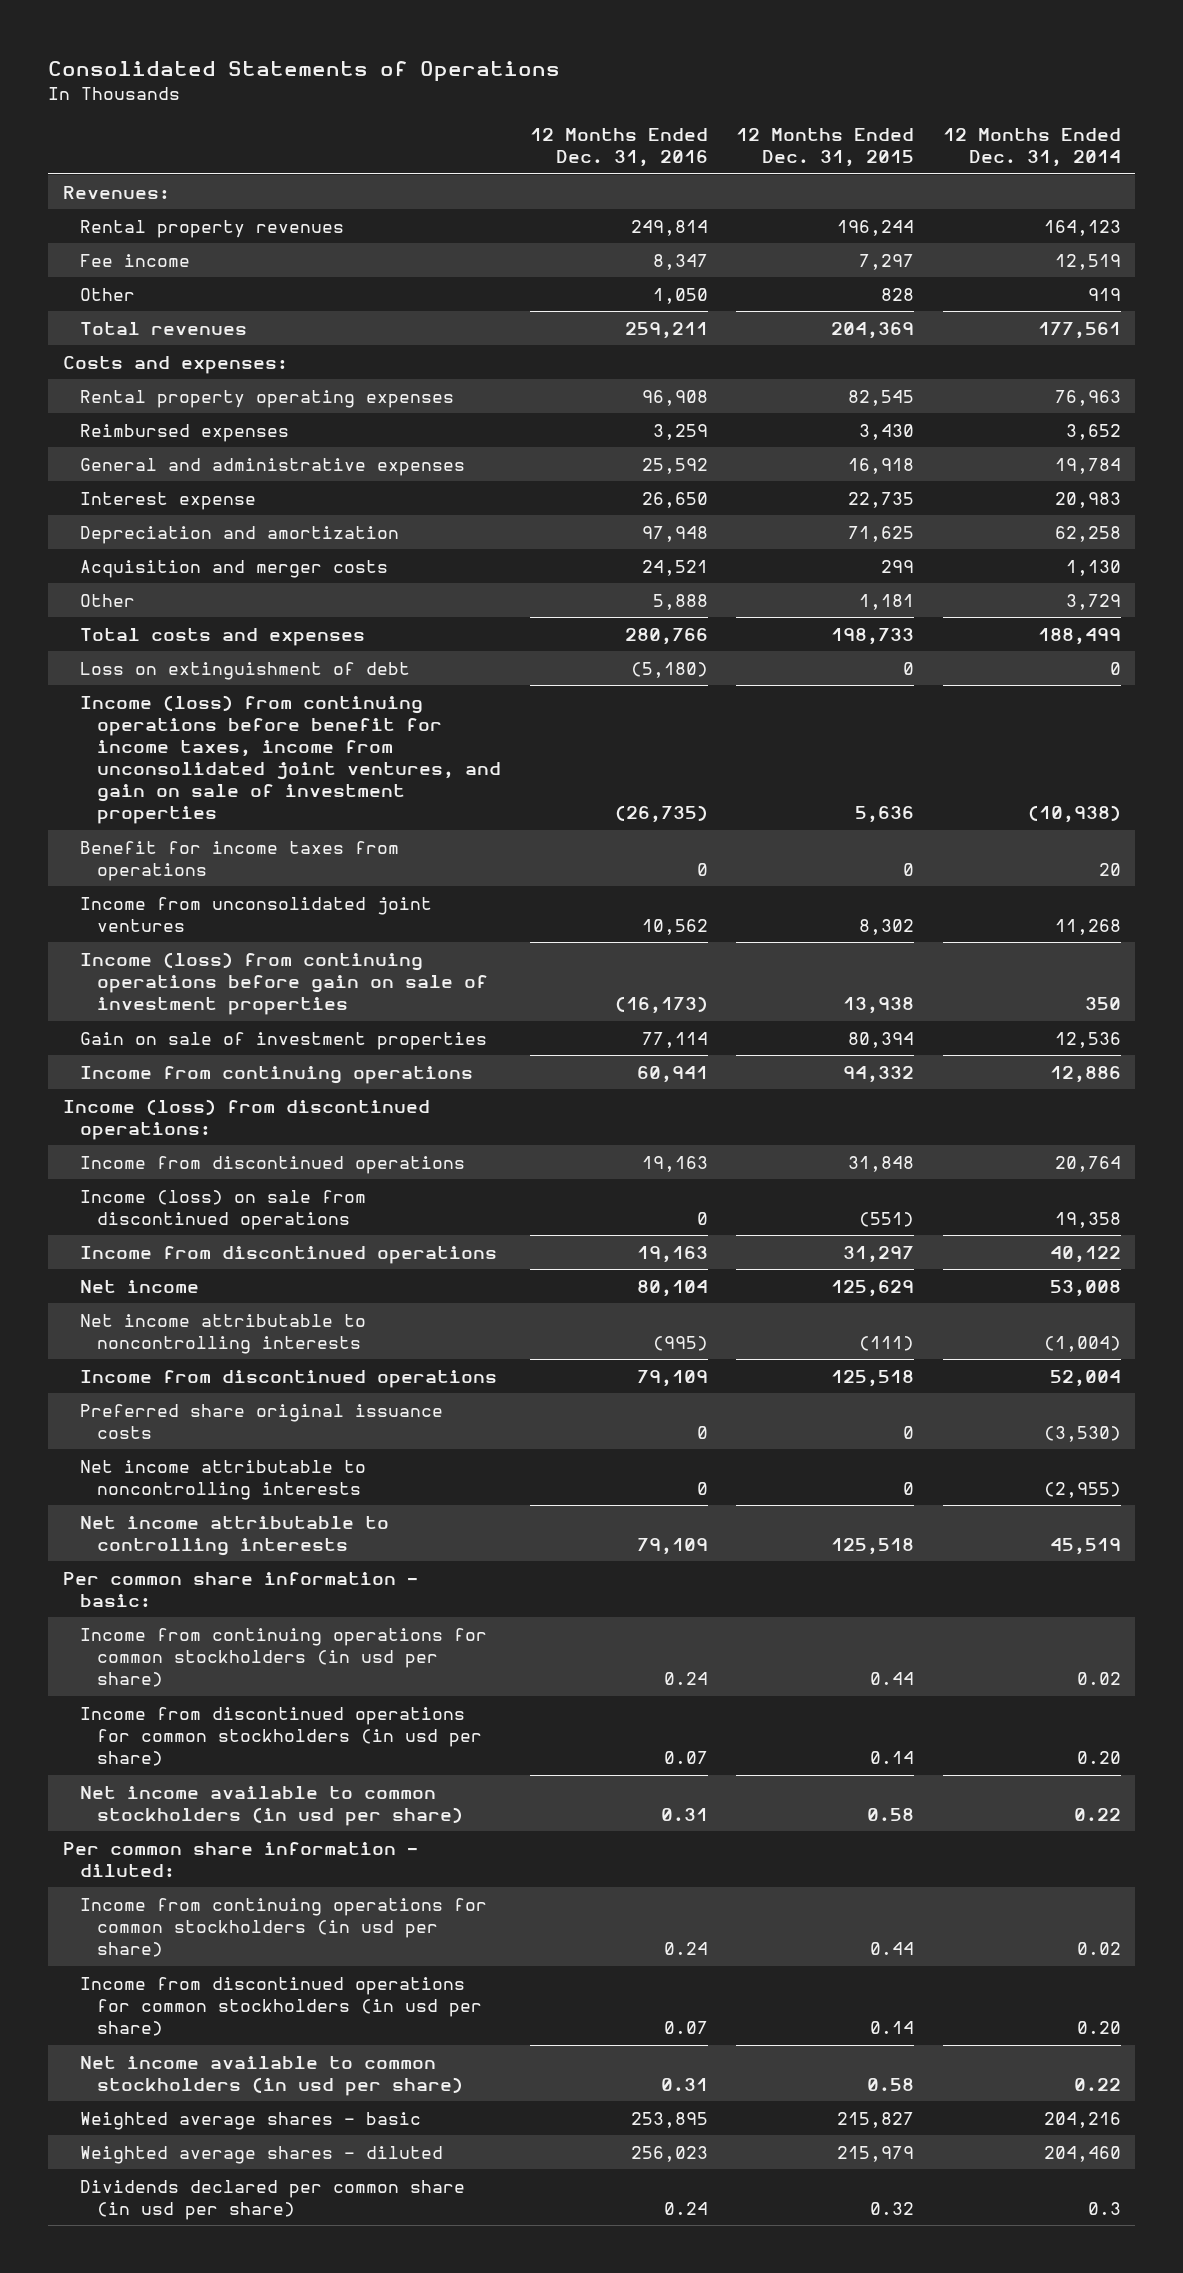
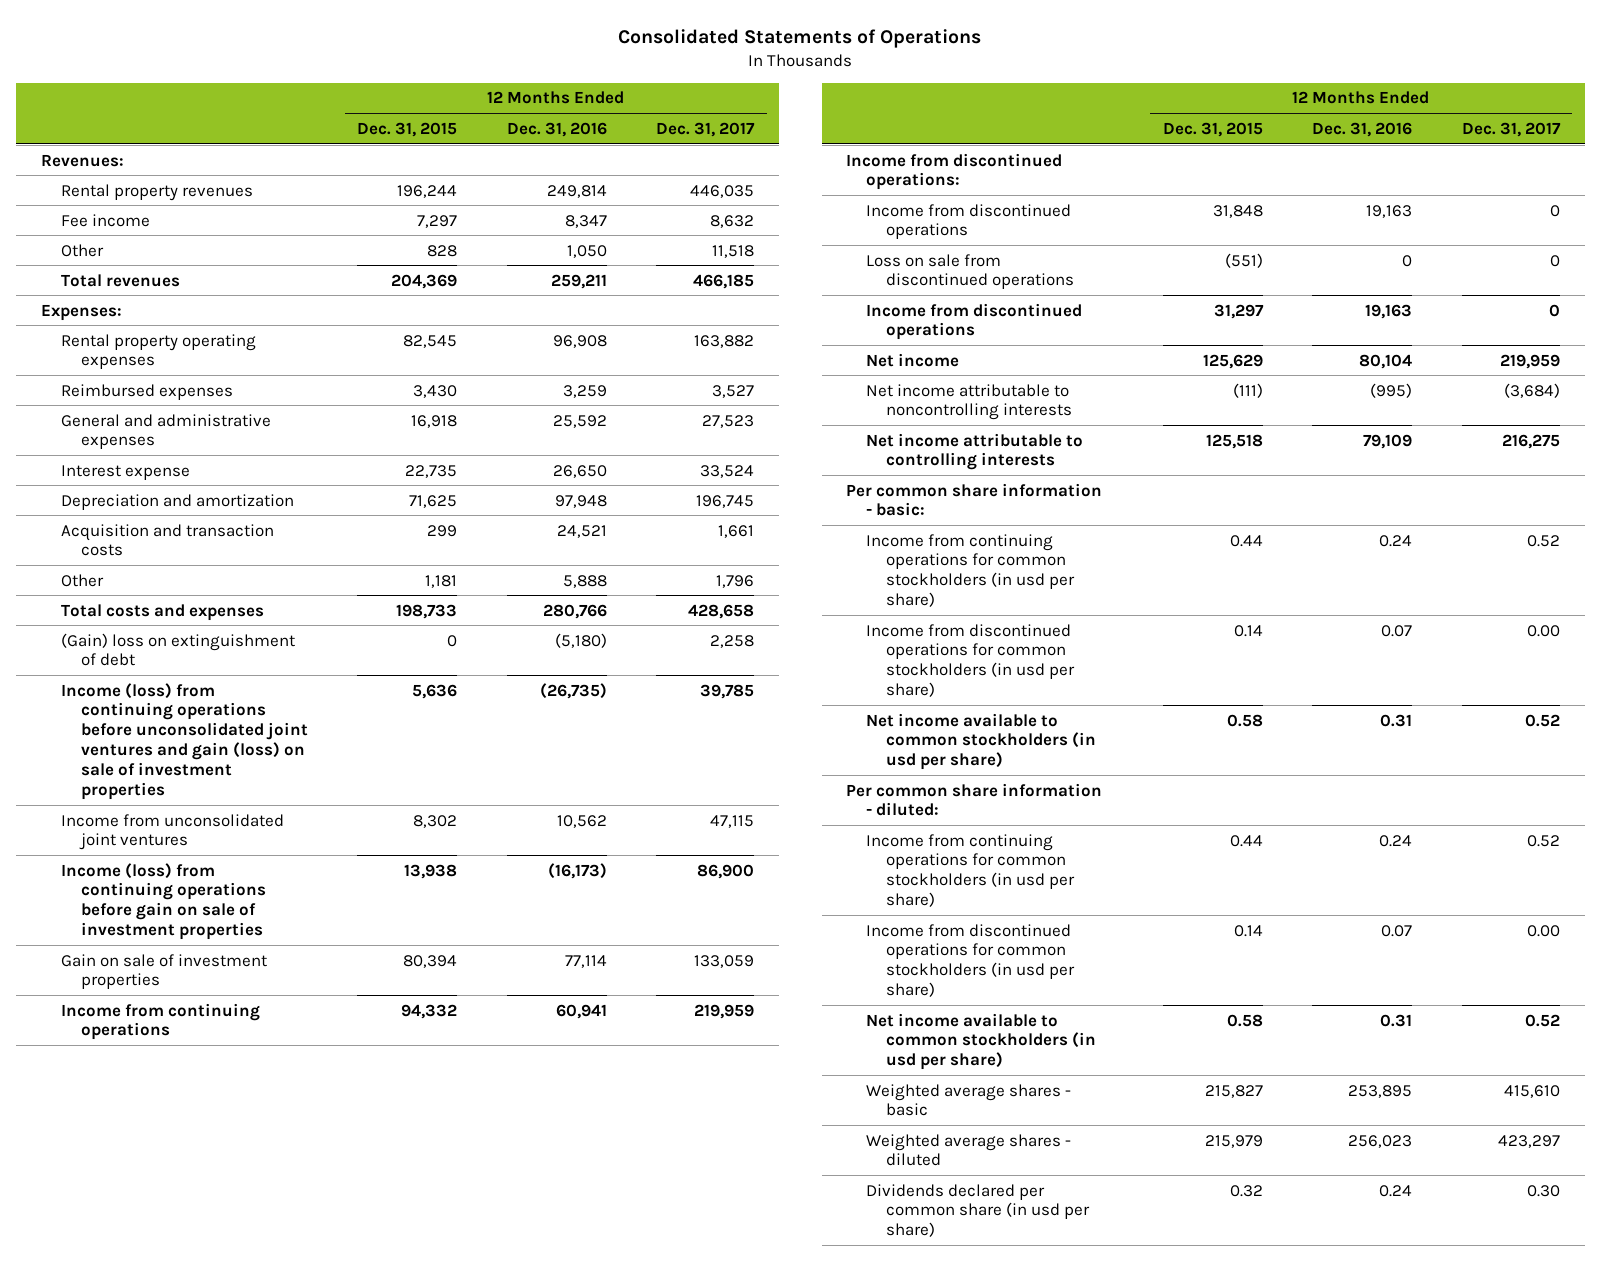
[942,128,1121,168] 12 Months Ended Dec. 31, 2014 -> none
none -> [656,121,756,137] Dec. 31, 2017
[62,355,288,374] Costs and expenses: -> [40,303,122,321] Expenses:
[79,559,388,578] Acquisition and merger costs -> [60,523,274,557] Acquisition and transaction costs
[79,840,399,881] Benefit for income taxes from operations -> none
[79,661,410,680] Loss on extinguishment of debt -> [60,632,295,667] (Gain) loss on extinguishment of debt
[79,694,502,825] Income (loss) from continuing operations before benefit for income taxes, income from unconsolidated joint ventures, and gain on sale of investment properties -> [60,682,308,800] Income (loss) from continuing operations before unconsolidated joint ventures and gain (loss) on sale of investment properties
[62,1098,430,1140] Income (loss) from discontinued operations: -> [846,152,1063,191] Income from discontinued operations:
[79,1189,366,1230] Income (loss) on sale from discontinued operations -> [866,253,1075,290] Loss on sale from discontinued operations
[79,1369,497,1388] Income from discontinued operations -> none
[79,1403,443,1439] Preferred share original issuance costs -> none
[79,1459,366,1500] Net income attributable to noncontrolling interests -> none

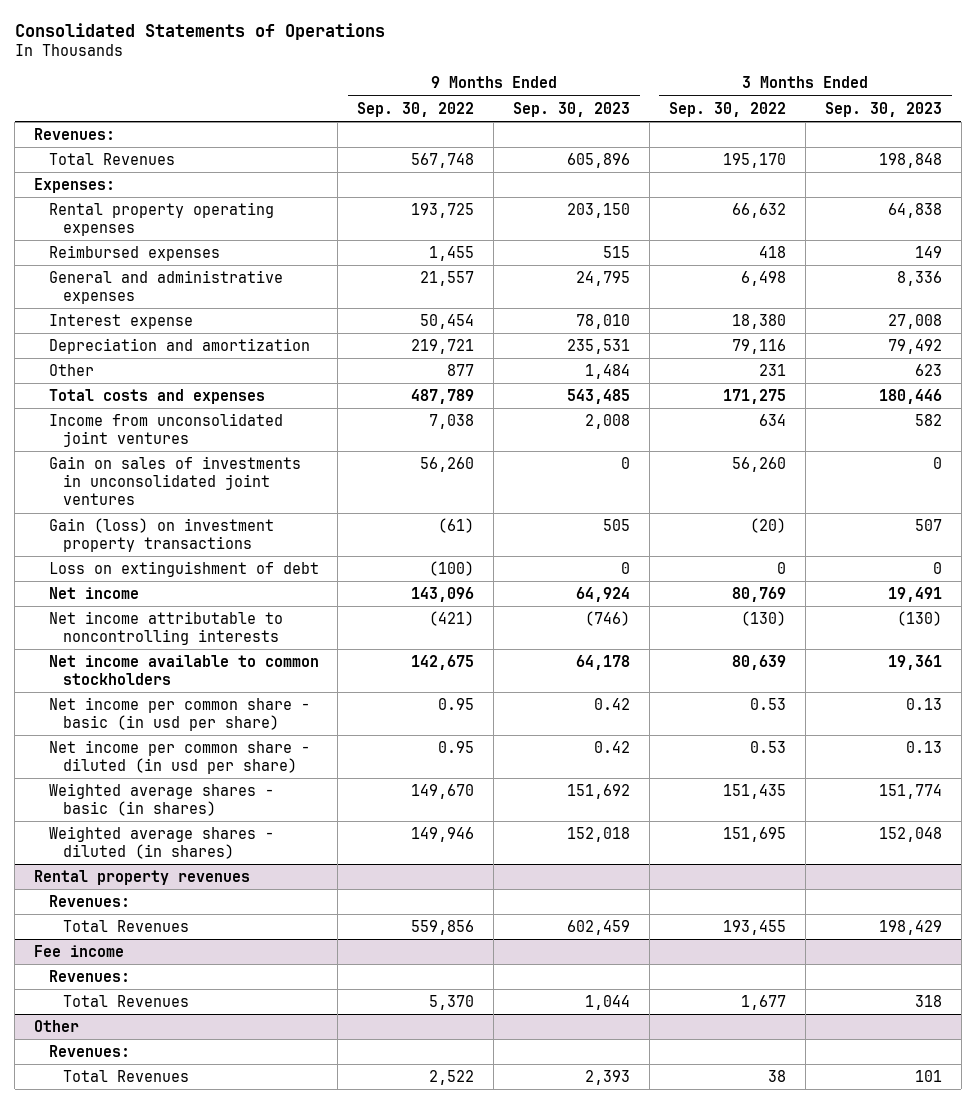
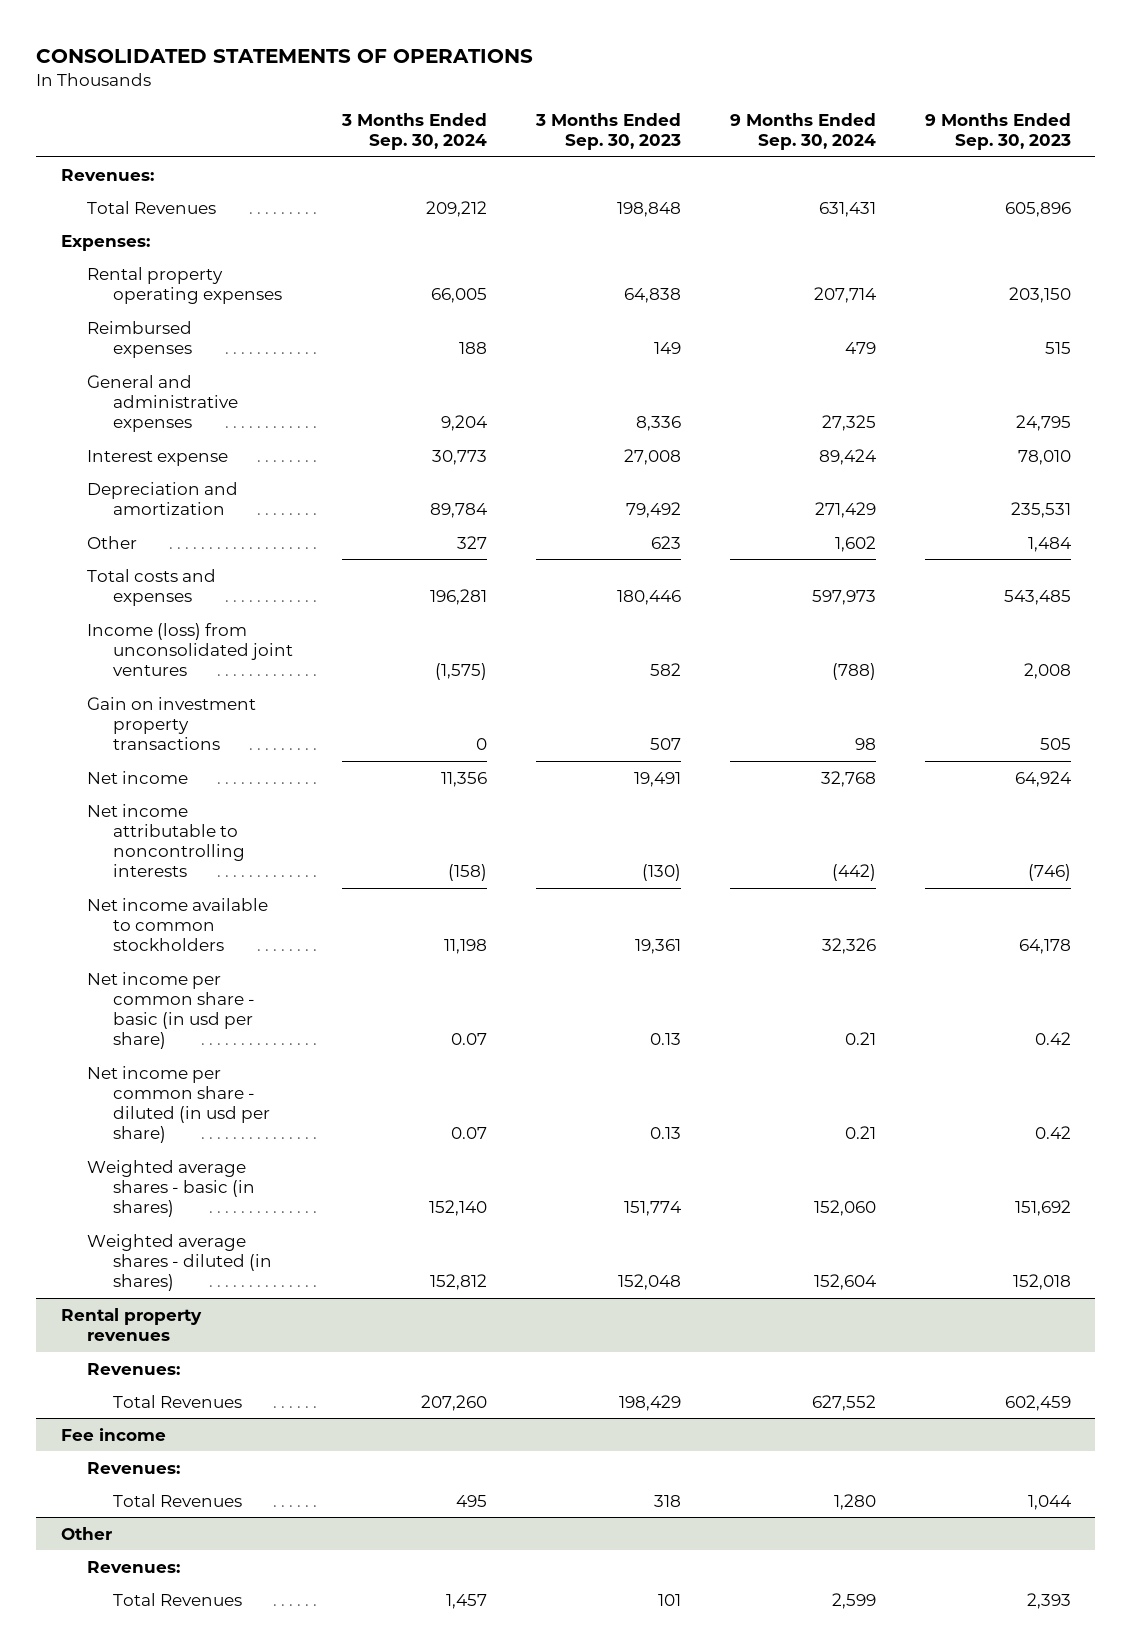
[14,22,385,40] Consolidated Statements of Operations -> [36,48,534,63] CONSOLIDATED STATEMENTS OF OPERATIONS
[357,101,475,117] Sep. 30, 2022 -> none
[669,101,787,117] Sep. 30, 2022 -> none
none -> [340,113,487,151] 3 Months Ended Sep. 30, 2024
none -> [729,113,876,151] 9 Months Ended Sep. 30, 2024
[48,455,301,506] Gain on sales of investments in unconsolidated joint ventures -> none
[48,560,319,577] Loss on extinguishment of debt -> none
[48,412,283,448] Income from unconsolidated joint ventures -> [86,622,293,677] Income (loss) from unconsolidated joint ventures
[48,517,274,553] Gain (loss) on investment property transactions -> [86,696,256,751] Gain on investment property transactions

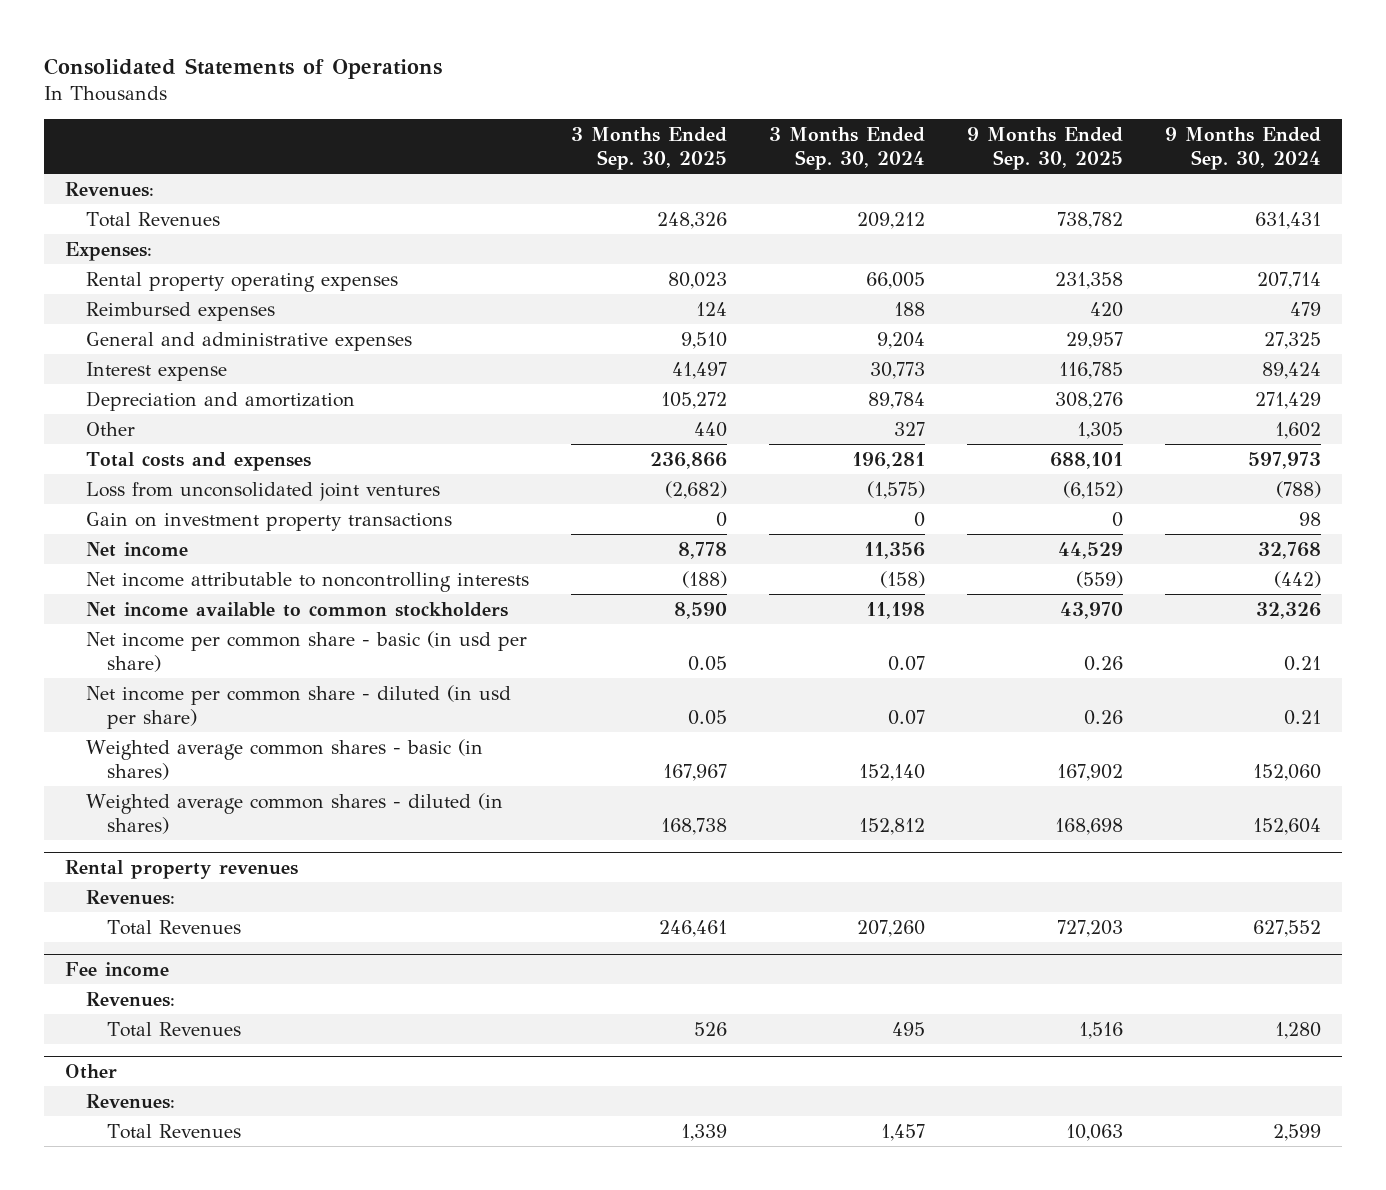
[36,48,534,63] CONSOLIDATED STATEMENTS OF OPERATIONS -> [43,57,442,79] Consolidated Statements of Operations
[534,113,681,151] 3 Months Ended Sep. 30, 2023 -> none
[924,113,1071,151] 9 Months Ended Sep. 30, 2023 -> none
none -> [571,126,728,170] 3 Months Ended Sep. 30, 2025
none -> [967,126,1124,170] 9 Months Ended Sep. 30, 2025
[86,622,293,677] Income (loss) from unconsolidated joint ventures -> [86,481,441,501] Loss from unconsolidated joint ventures
[86,1159,255,1218] Weighted average shares - basic (in shares) -> [86,738,484,780] Weighted average common shares - basic (in shares)
[86,1233,272,1292] Weighted average shares - diluted (in shares) -> [86,792,504,834] Weighted average common shares - diluted (in shares)

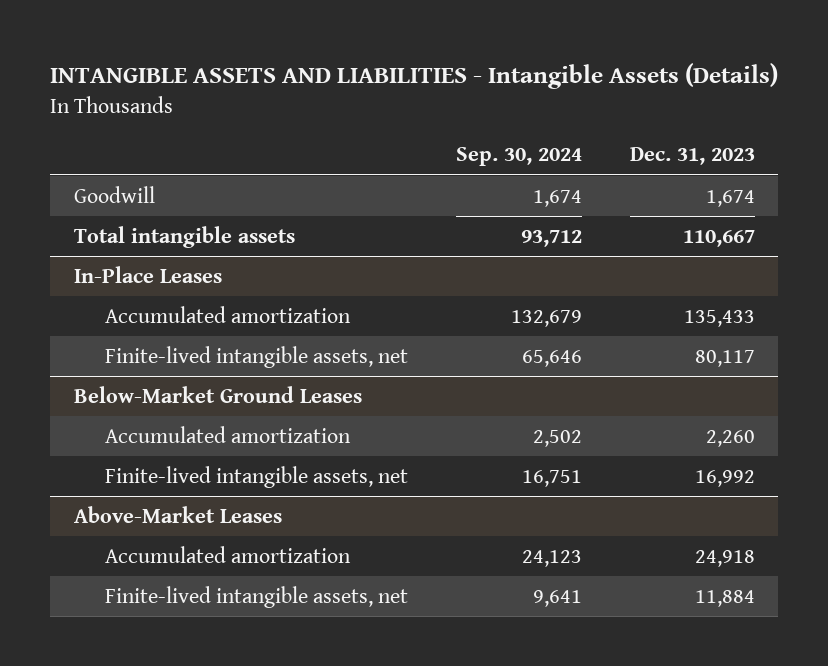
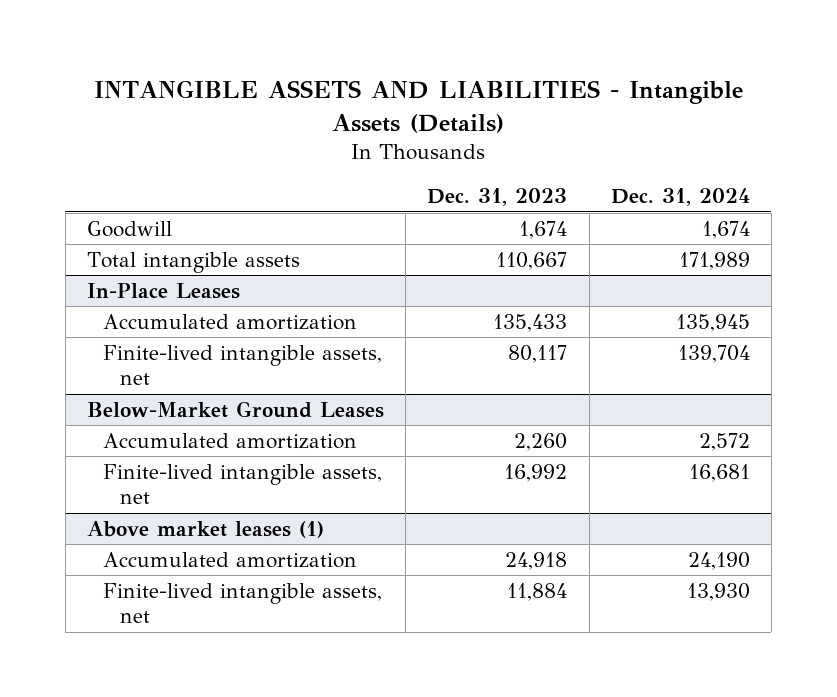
[455,147,582,167] Sep. 30, 2024 -> none
none -> [610,188,750,207] Dec. 31, 2024
[73,505,282,523] Above-Market Leases -> [87,520,325,538] Above market leases (1)

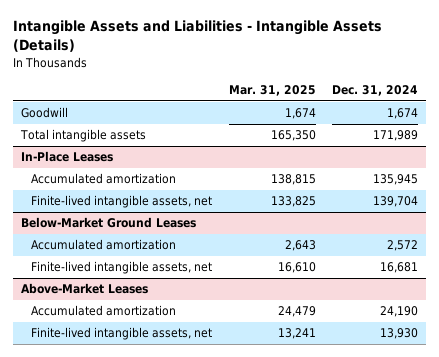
[94,80,744,133] INTANGIBLE ASSETS AND LIABILITIES - Intangible Assets (Details) -> [12,20,382,53] Intangible Assets and Liabilities - Intangible Assets (Details)
[427,188,568,207] Dec. 31, 2023 -> none
none -> [228,85,316,97] Mar. 31, 2025
[87,520,325,538] Above market leases (1) -> [20,283,148,295] Above-Market Leases

